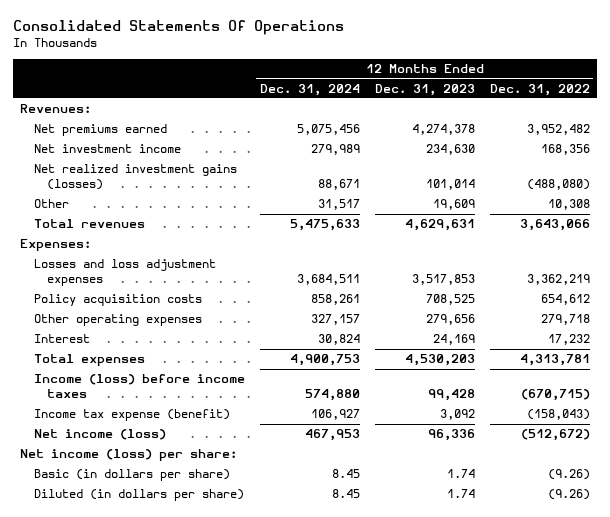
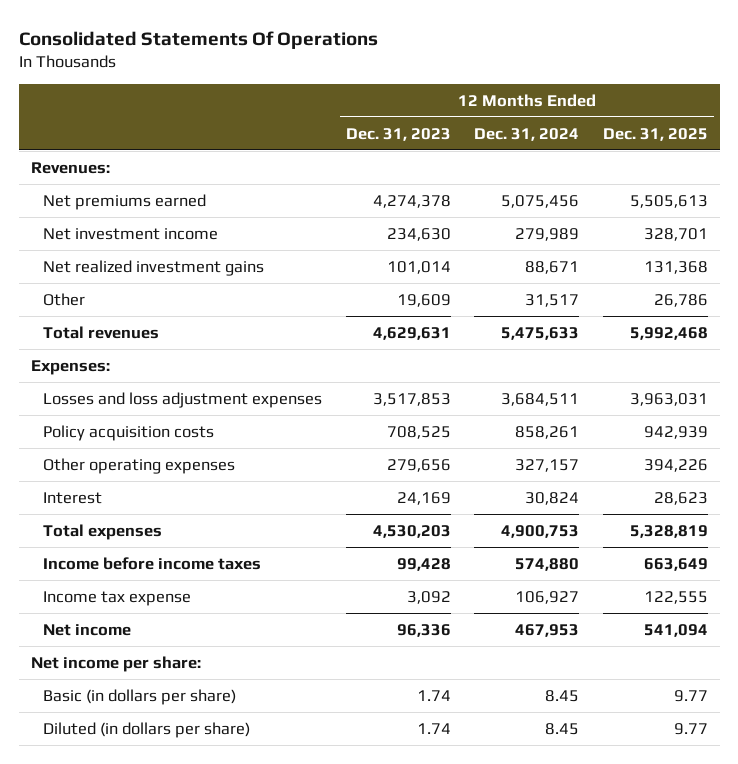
[489,83,590,96] Dec. 31, 2022 -> none
none -> [602,127,708,141] Dec. 31, 2025
[33,164,237,191] Net realized investment gains (losses) -> [43,259,265,276] Net realized investment gains
[33,374,245,399] Income (loss) before income taxes -> [43,556,262,570] Income before income taxes
[33,409,230,422] Income tax expense (benefit) -> [43,590,192,606] Income tax expense
[33,429,166,441] Net income (loss) -> [43,623,132,636] Net income
[20,449,238,462] Net income (loss) per share: -> [30,655,201,672] Net income per share:

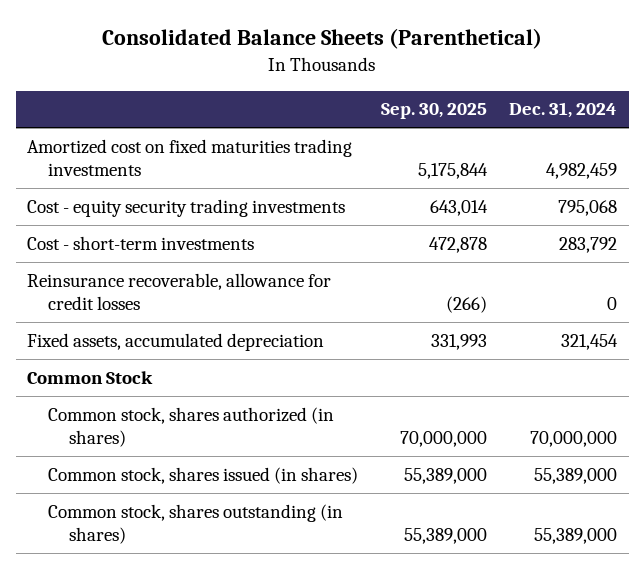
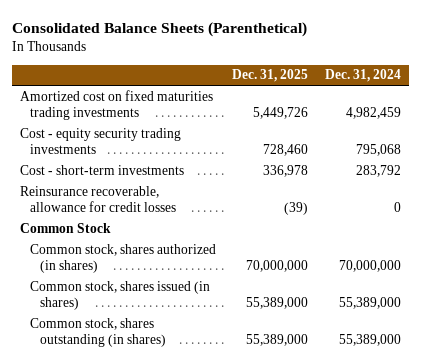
[380,103,487,120] Sep. 30, 2025 -> none
none -> [232,69,309,83] Dec. 31, 2025
[26,332,324,351] Fixed assets, accumulated depreciation -> none

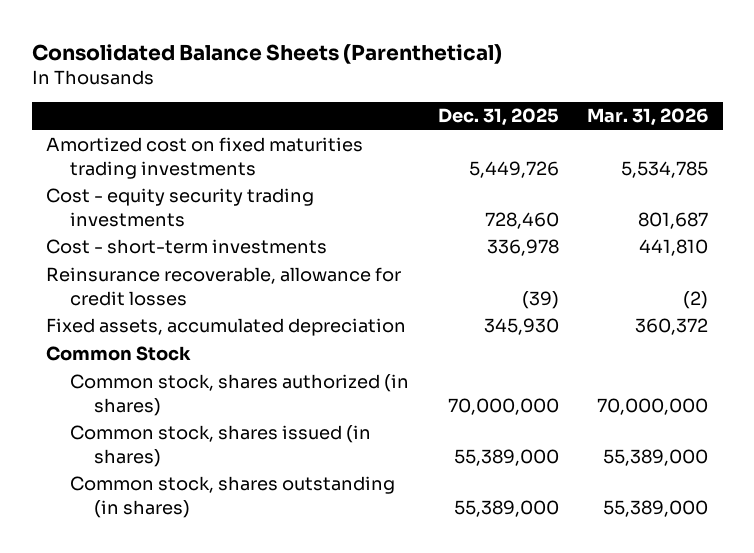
[324,69,401,83] Dec. 31, 2024 -> none
none -> [587,108,709,127] Mar. 31, 2026
none -> [46,318,407,337] Fixed assets, accumulated depreciation

